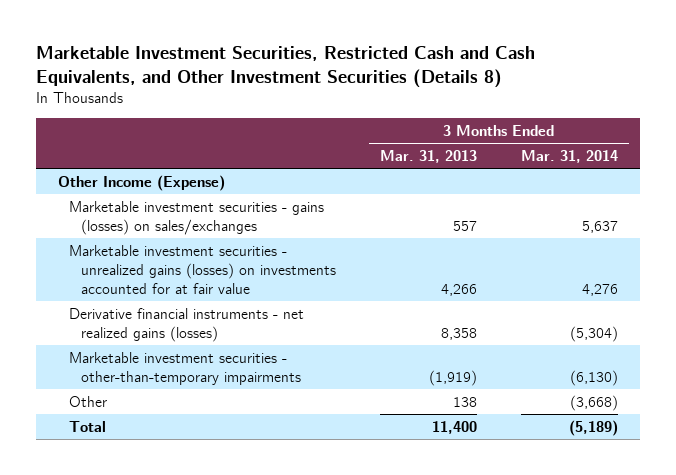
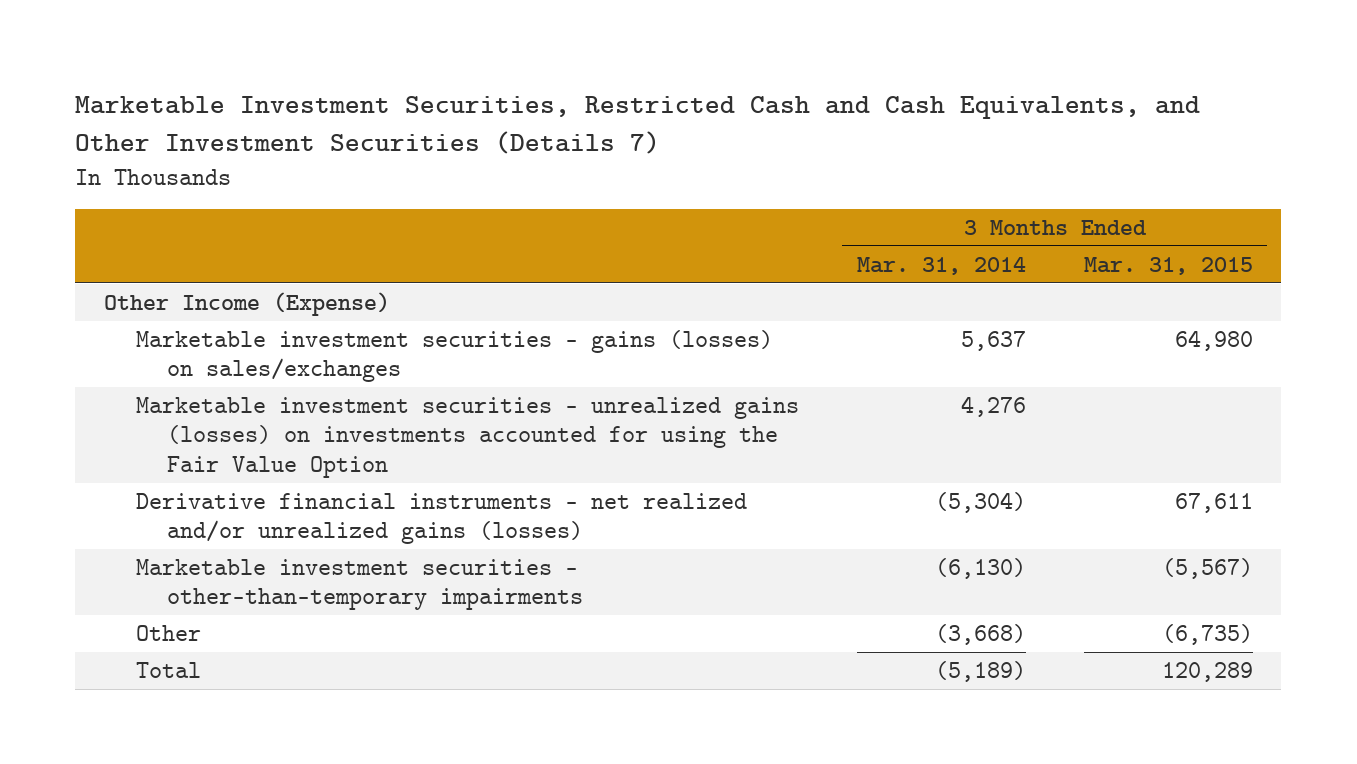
[35,46,535,88] Marketable Investment Securities, Restricted Cash and Cash Equivalents, and Other Investment Securities (Details 8) -> [75,96,1201,155] Marketable Investment Securities, Restricted Cash and Cash Equivalents, and Other Investment Securities (Details 7)
[379,150,477,164] Mar. 31, 2013 -> none
none -> [1083,256,1253,275] Mar. 31, 2015
[69,244,337,294] Marketable investment securities - unrealized gains (losses) on investments accounted for at fair value -> [135,396,799,478] Marketable investment securities - unrealized gains (losses) on investments accounted for using the Fair Value Option
[69,307,305,342] Derivative financial instruments - net realized gains (losses) -> [135,492,747,545] Derivative financial instruments - net realized and/or unrealized gains (losses)

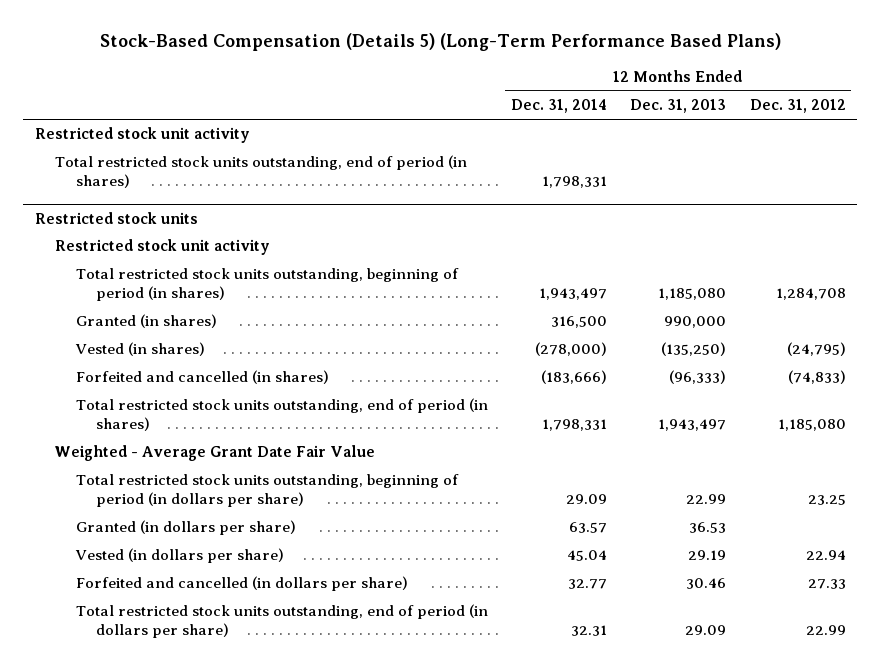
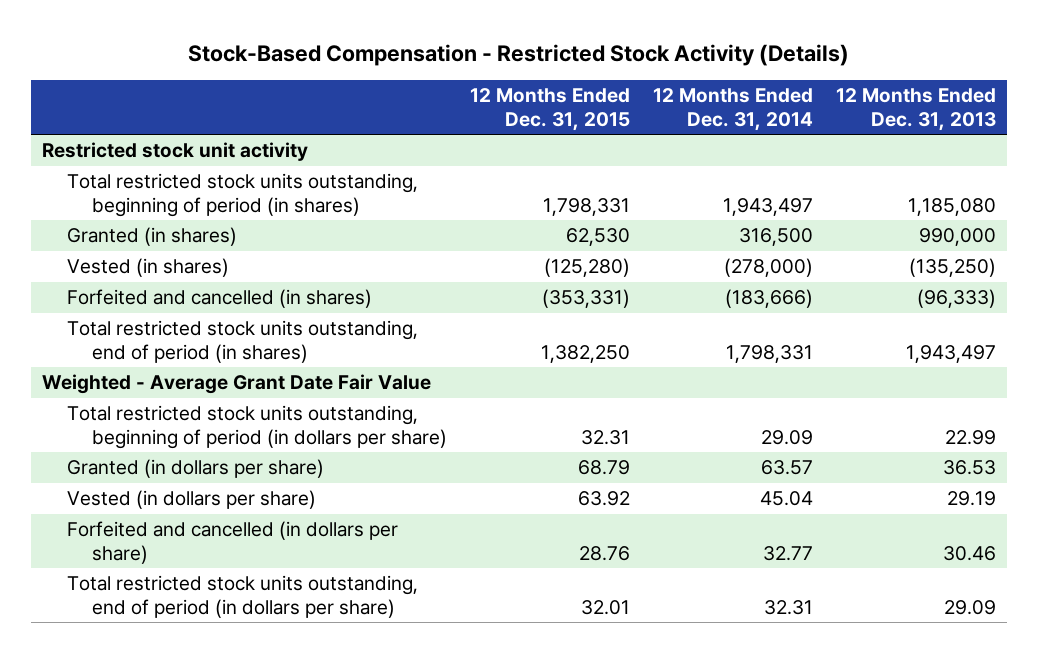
[100,33,782,52] Stock-Based Compensation (Details 5) (Long-Term Performance Based Plans) -> [187,43,849,66] Stock-Based Compensation - Restricted Stock Activity (Details)
[749,99,846,114] Dec. 31, 2012 -> none
none -> [470,88,631,131] 12 Months Ended Dec. 31, 2015
[55,155,468,189] Total restricted stock units outstanding, end of period (in shares) -> none
[34,211,198,224] Restricted stock units -> none
[55,239,271,256] Restricted stock unit activity -> none

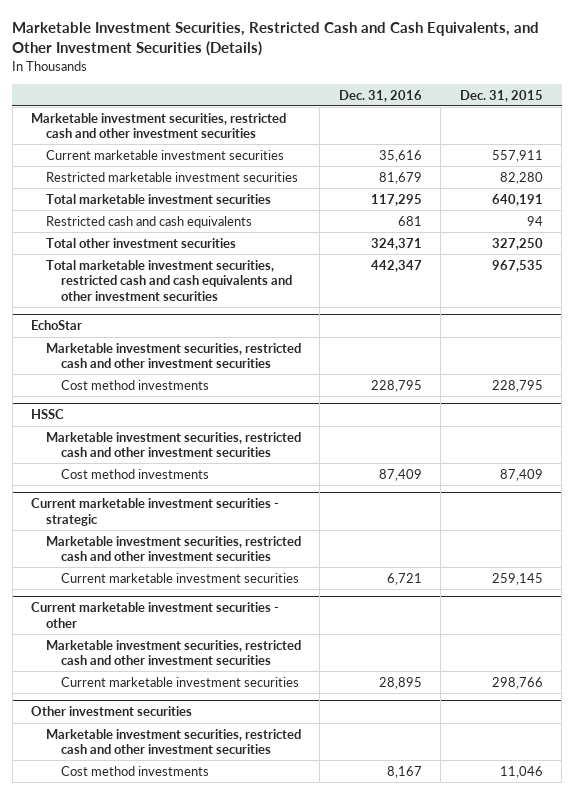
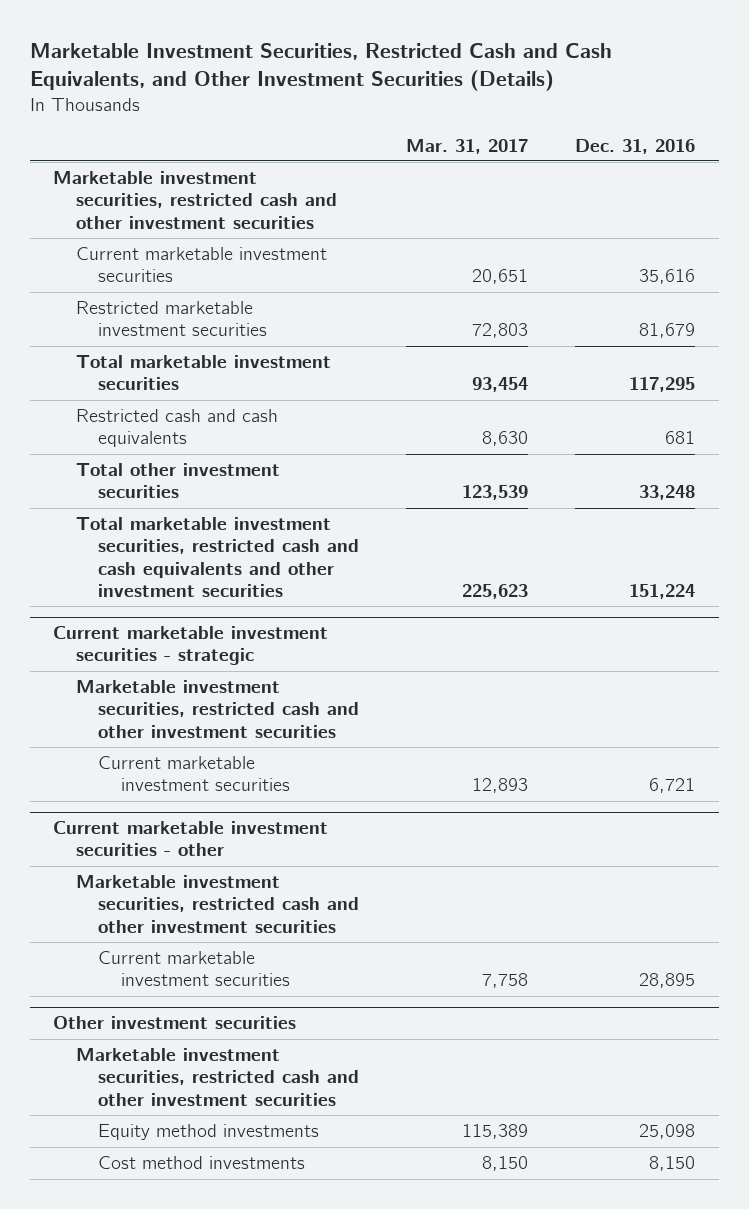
[459,89,543,102] Dec. 31, 2015 -> none
none -> [406,138,529,154] Mar. 31, 2017
[31,320,83,331] EchoStar -> none
[45,342,301,369] Marketable investment securities, restricted cash and other investment securities -> none
[60,379,209,390] Cost method investments -> none
[31,409,65,420] HSSC -> none
[45,431,301,458] Marketable investment securities, restricted cash and other investment securities -> none
[60,468,209,479] Cost method investments -> none
[370,237,422,250] 324,371 -> [639,485,696,501] 33,248
[370,259,422,272] 442,347 -> [629,583,696,599] 151,224
none -> [98,1124,320,1141] Equity method investments
[386,765,422,778] 8,167 -> [649,1156,696,1172] 8,150

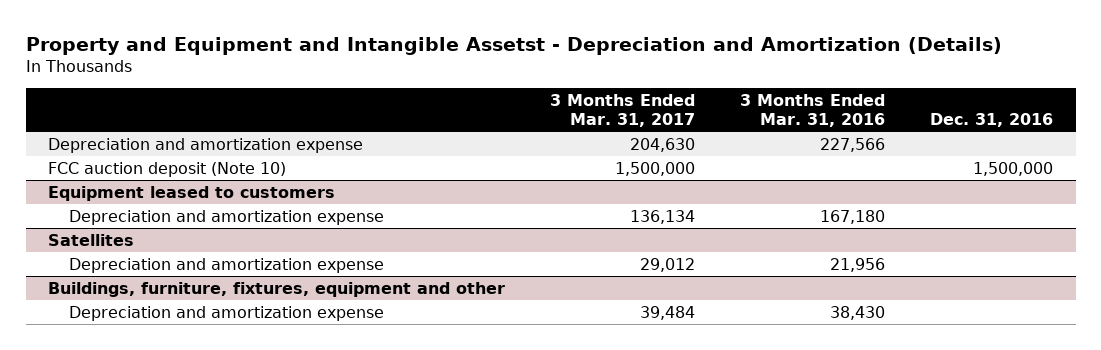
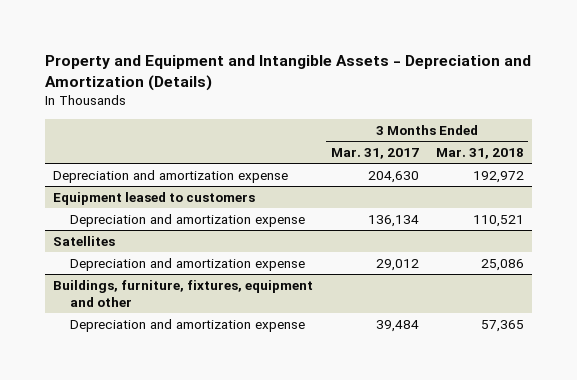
[25,36,1002,55] Property and Equipment and Intangible Assetst - Depreciation and Amortization (Details) -> [44,54,531,92] Property and Equipment and Intangible Assets - Depreciation and Amortization (Details)
[740,94,886,128] 3 Months Ended Mar. 31, 2016 -> none
[930,113,1054,128] Dec. 31, 2016 -> none
none -> [435,148,524,160] Mar. 31, 2018
[48,161,287,177] FCC auction deposit (Note 10) -> none

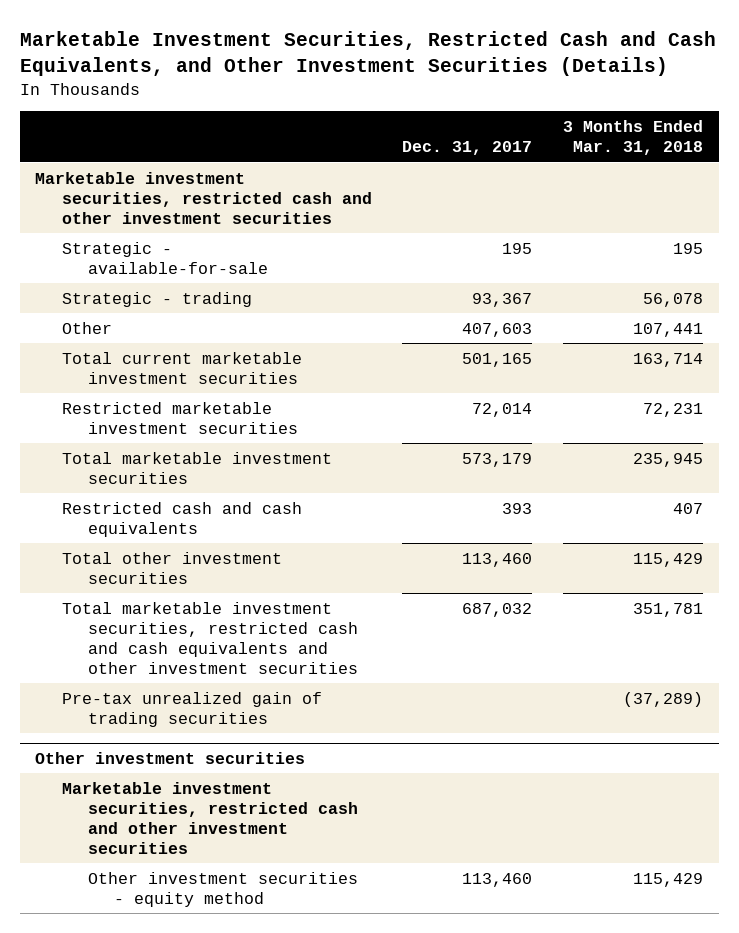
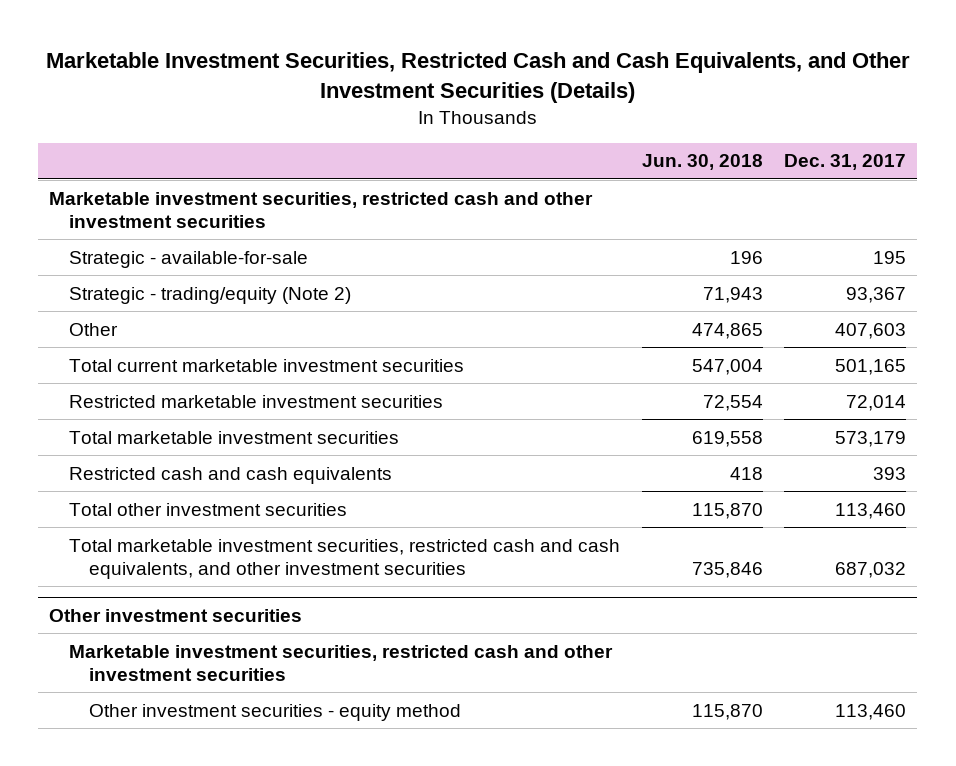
[563,119,704,155] 3 Months Ended Mar. 31, 2018 -> none
none -> [641,154,763,171] Jun. 30, 2018
[61,291,252,307] Strategic - trading -> [68,286,351,304] Strategic - trading/equity (Note 2)
[61,691,322,727] Pre-tax unrealized gain of trading securities -> none
[61,601,358,674] Total marketable investment securities, restricted cash and cash equivalents and other investment securities -> [68,538,620,579] Total marketable investment securities, restricted cash and cash equivalents, and other investment securities

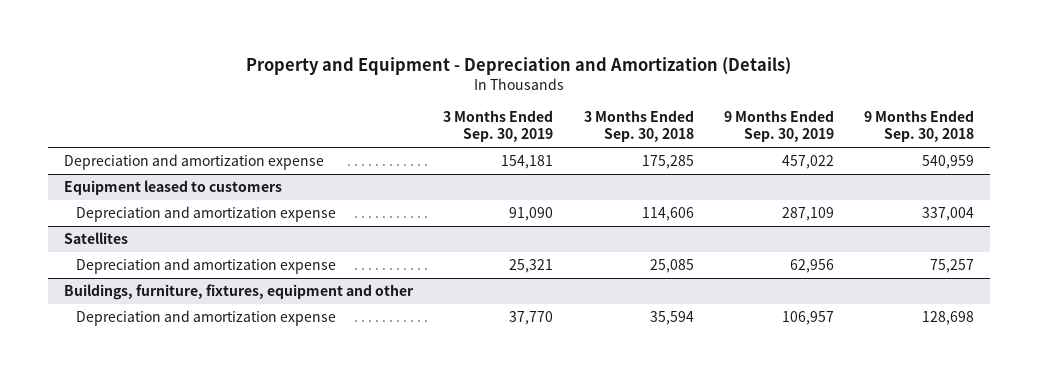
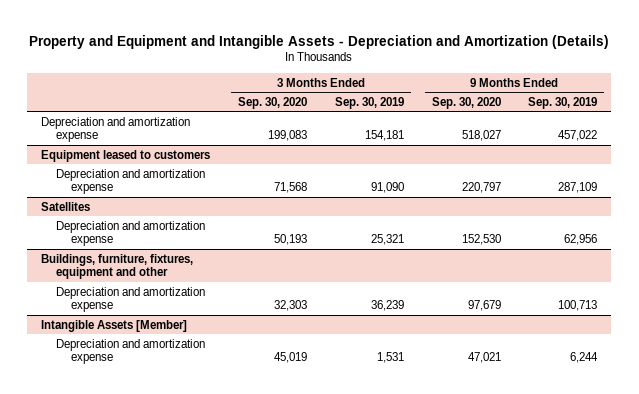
[246,56,792,75] Property and Equipment - Depreciation and Amortization (Details) -> [29,34,610,49] Property and Equipment and Intangible Assets - Depreciation and Amortization (Details)
[583,110,694,143] 3 Months Ended Sep. 30, 2018 -> none
[864,110,975,143] 9 Months Ended Sep. 30, 2018 -> none
none -> [238,96,308,109] Sep. 30, 2020
none -> [431,96,501,109] Sep. 30, 2020
[509,311,554,326] 37,770 -> [370,300,404,312] 36,239
[781,311,834,326] 106,957 -> [558,300,598,312] 100,713
none -> [41,319,188,332] Intangible Assets [Member]
none -> [56,338,206,365] Depreciation and amortization expense

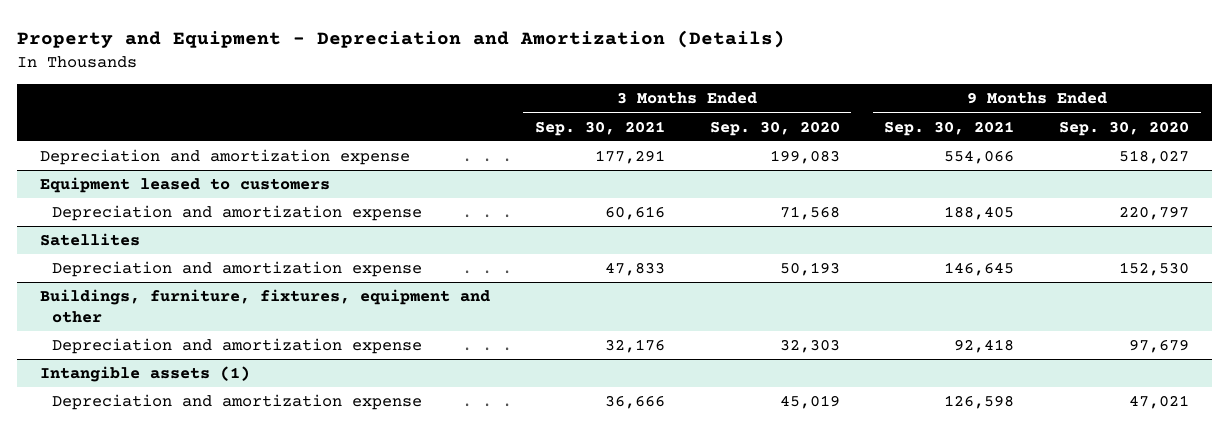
[29,34,610,49] Property and Equipment and Intangible Assets - Depreciation and Amortization (Details) -> [17,29,786,48] Property and Equipment - Depreciation and Amortization (Details)
[334,96,404,109] Sep. 30, 2019 -> none
[528,96,598,109] Sep. 30, 2019 -> none
none -> [534,120,665,136] Sep. 30, 2021
none -> [884,120,1015,136] Sep. 30, 2021
[41,319,188,332] Intangible Assets [Member] -> [39,366,250,383] Intangible assets (1)

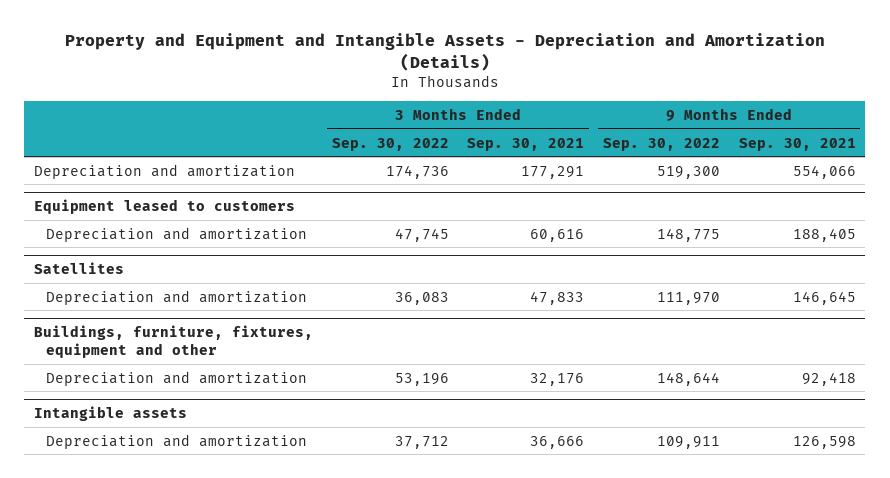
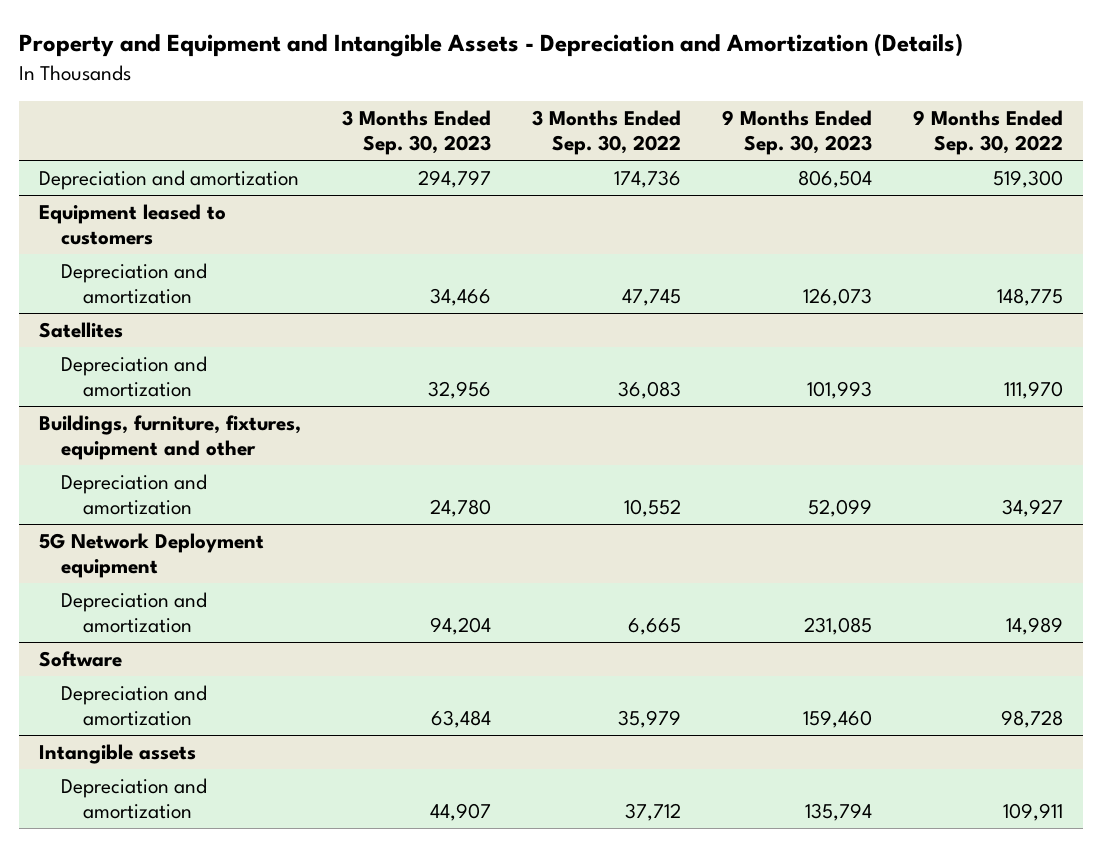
[467,137,585,151] Sep. 30, 2021 -> none
[738,137,856,151] Sep. 30, 2021 -> none
none -> [341,110,491,156] 3 Months Ended Sep. 30, 2023
none -> [721,110,872,156] 9 Months Ended Sep. 30, 2023
[394,372,449,386] 53,196 -> [623,498,681,517] 10,552
[657,371,721,386] 148,644 -> [1001,498,1063,517] 34,927
none -> [39,533,265,578] 5G Network Deployment equipment
none -> [61,592,208,633] Depreciation and amortization
none -> [39,651,123,668] Software
none -> [61,685,208,726] Depreciation and amortization

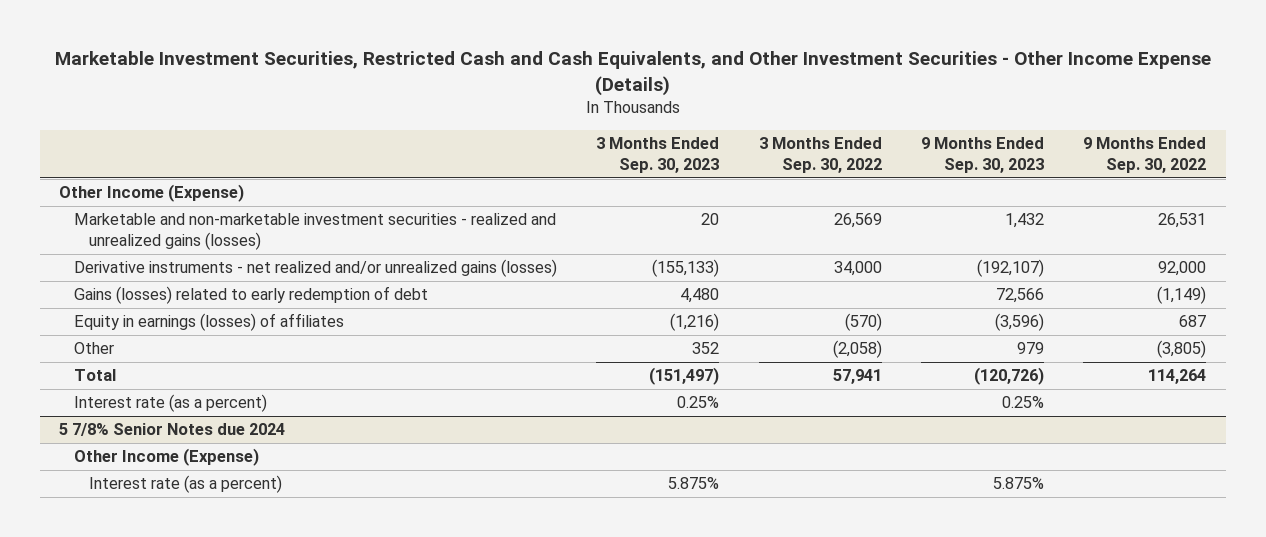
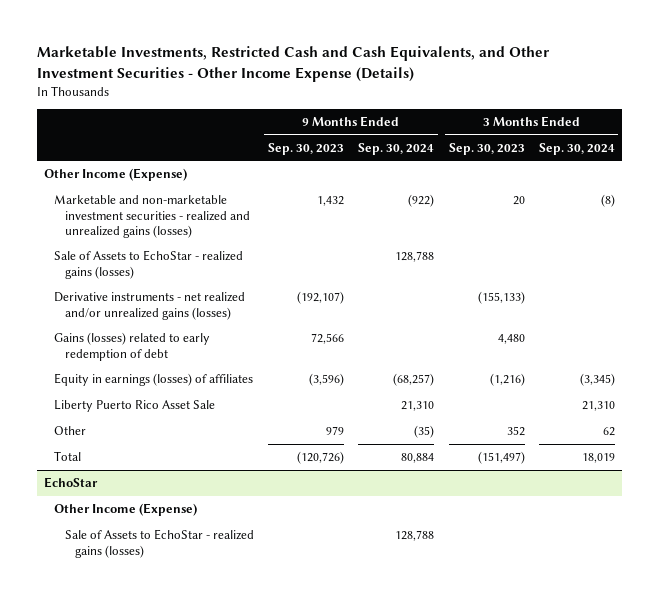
[54,51,1211,96] Marketable Investment Securities, Restricted Cash and Cash Equivalents, and Other Investment Securities - Other Income Expense (Details) -> [36,46,549,82] Marketable Investments, Restricted Cash and Cash Equivalents, and Other Investment Securities - Other Income Expense (Details)
[758,136,882,174] 3 Months Ended Sep. 30, 2022 -> none
[1083,136,1207,174] 9 Months Ended Sep. 30, 2022 -> none
none -> [358,142,435,155] Sep. 30, 2024
none -> [538,142,615,155] Sep. 30, 2024
none -> [54,250,244,279] Sale of Assets to EchoStar - realized gains (losses)
none -> [54,400,216,413] Liberty Puerto Rico Asset Sale
[74,394,268,413] Interest rate (as a percent) -> none
[59,423,286,437] 5 7/8% Senior Notes due 2024 -> none
none -> [44,477,99,489] EchoStar
[89,475,283,494] Interest rate (as a percent) -> none
none -> [64,529,254,558] Sale of Assets to EchoStar - realized gains (losses)

